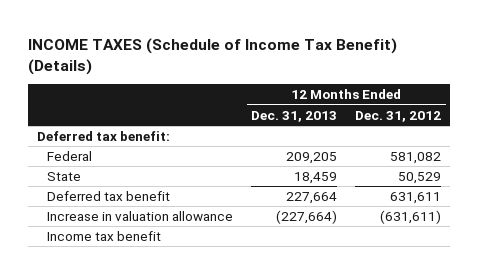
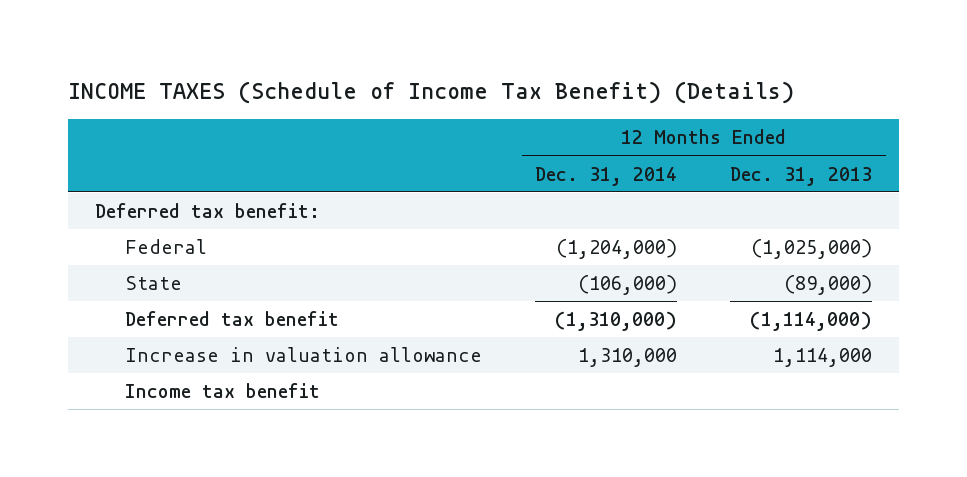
[355,110,442,122] Dec. 31, 2012 -> none
none -> [535,166,678,186] Dec. 31, 2014
[286,152,338,165] 209,205 -> [751,239,873,260] (1,025,000)
[294,172,338,185] 18,459 -> [784,275,873,296] (89,000)
[286,192,338,205] 227,664 -> [750,311,873,332] (1,114,000)
[276,210,338,225] (227,664) -> [773,348,873,368] 1,114,000

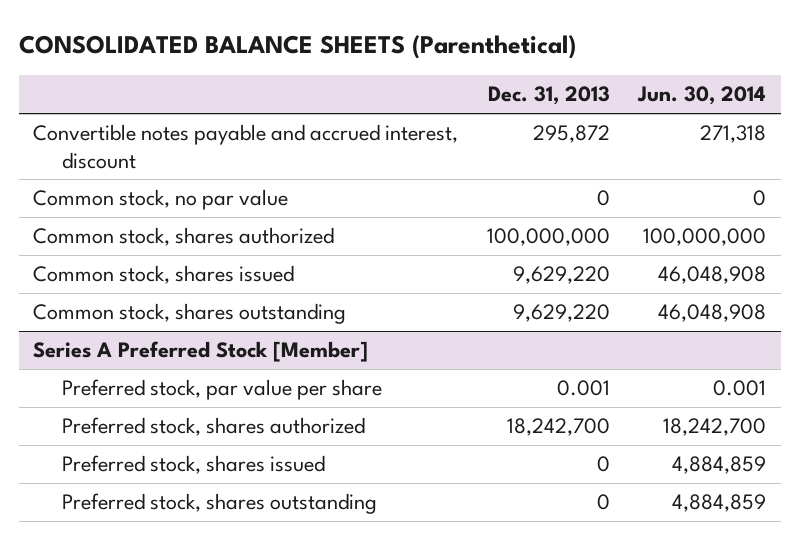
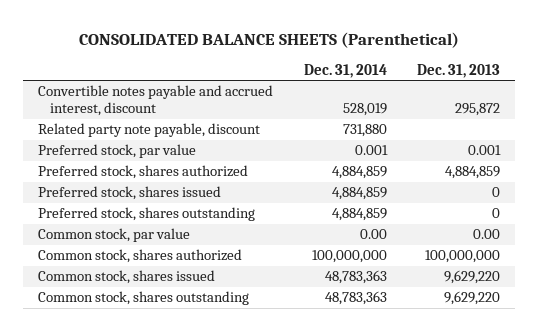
[637,86,767,106] Jun. 30, 2014 -> none
none -> [303,63,387,78] Dec. 31, 2014
none -> [38,123,261,138] Related party note payable, discount
none -> [38,144,197,159] Preferred stock, par value
none -> [38,165,249,180] Preferred stock, shares authorized
none -> [38,186,222,201] Preferred stock, shares issued
none -> [38,207,256,222] Preferred stock, shares outstanding
[33,189,289,211] Common stock, no par value -> [38,228,191,243] Common stock, par value
[596,190,610,207] 0 -> [472,229,500,240] 0.00
[33,341,369,363] Series A Preferred Stock [Member] -> none
[62,379,383,401] Preferred stock, par value per share -> none
[62,417,366,437] Preferred stock, shares authorized -> none
[62,455,326,475] Preferred stock, shares issued -> none
[62,493,378,515] Preferred stock, shares outstanding -> none

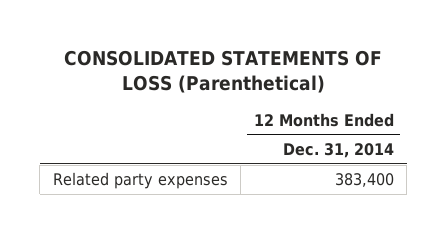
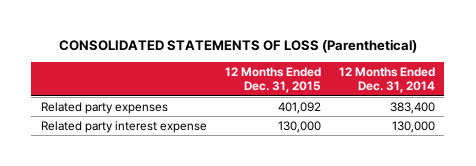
none -> [224,66,321,94] 12 Months Ended Dec. 31, 2015
none -> [40,120,207,133] Related party interest expense

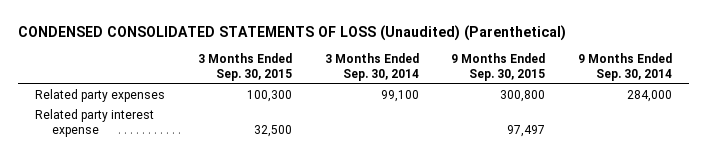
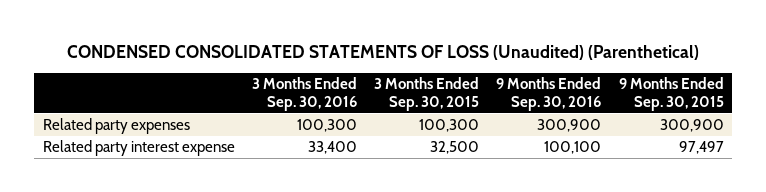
[324,53,419,82] 3 Months Ended Sep. 30, 2014 -> none
[578,53,673,82] 9 Months Ended Sep. 30, 2014 -> none
none -> [252,77,358,111] 3 Months Ended Sep. 30, 2016
none -> [496,77,602,111] 9 Months Ended Sep. 30, 2016
[500,90,546,103] 300,800 -> [659,119,724,133] 300,900

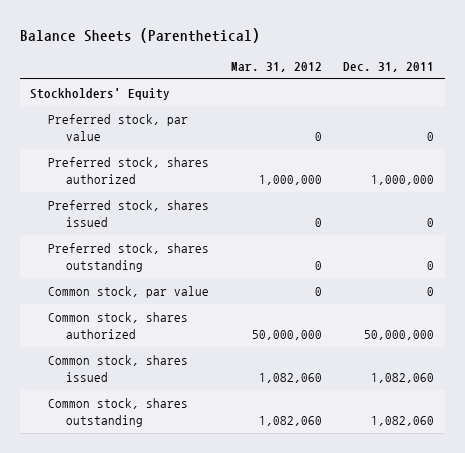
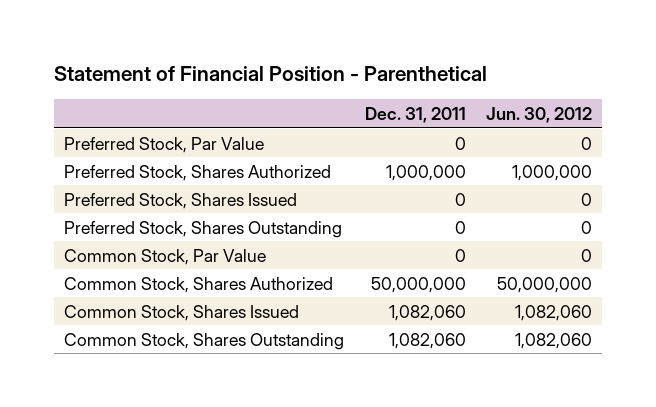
[19,28,260,44] Balance Sheets (Parenthetical) -> [53,66,487,82] Statement of Financial Position - Parenthetical
[230,62,322,73] Mar. 31, 2012 -> none
none -> [486,106,593,123] Jun. 30, 2012
[30,88,171,101] Stockholders' Equity -> none
[48,114,189,142] Preferred stock, par value -> [64,136,265,153] Preferred Stock, Par Value
[48,157,210,185] Preferred stock, shares authorized -> [64,164,332,181] Preferred Stock, Shares Authorized
[48,200,210,228] Preferred stock, shares issued -> [64,192,298,209] Preferred Stock, Shares Issued
[48,243,210,273] Preferred stock, shares outstanding -> [64,220,343,238] Preferred Stock, Shares Outstanding
[48,286,210,299] Common stock, par value -> [64,248,267,265] Common Stock, Par Value
[48,312,189,340] Common stock, shares authorized -> [64,276,334,293] Common Stock, Shares Authorized
[48,355,189,383] Common stock, shares issued -> [64,304,300,321] Common Stock, Shares Issued
[48,398,189,428] Common stock, shares outstanding -> [64,332,345,350] Common Stock, Shares Outstanding

